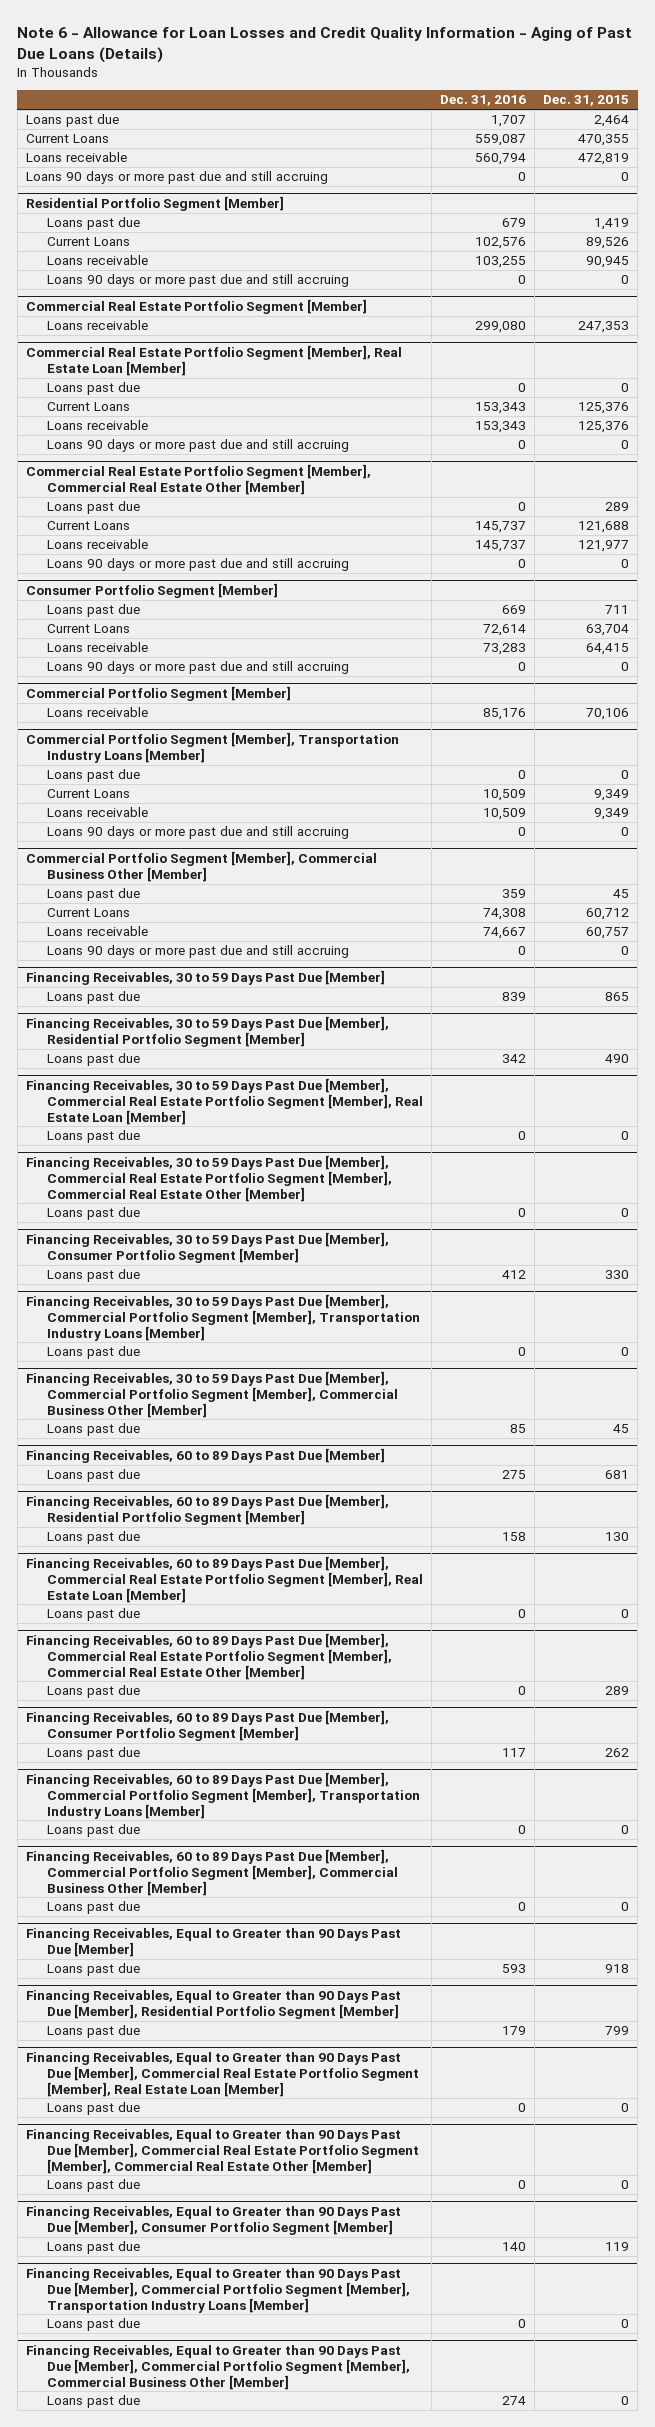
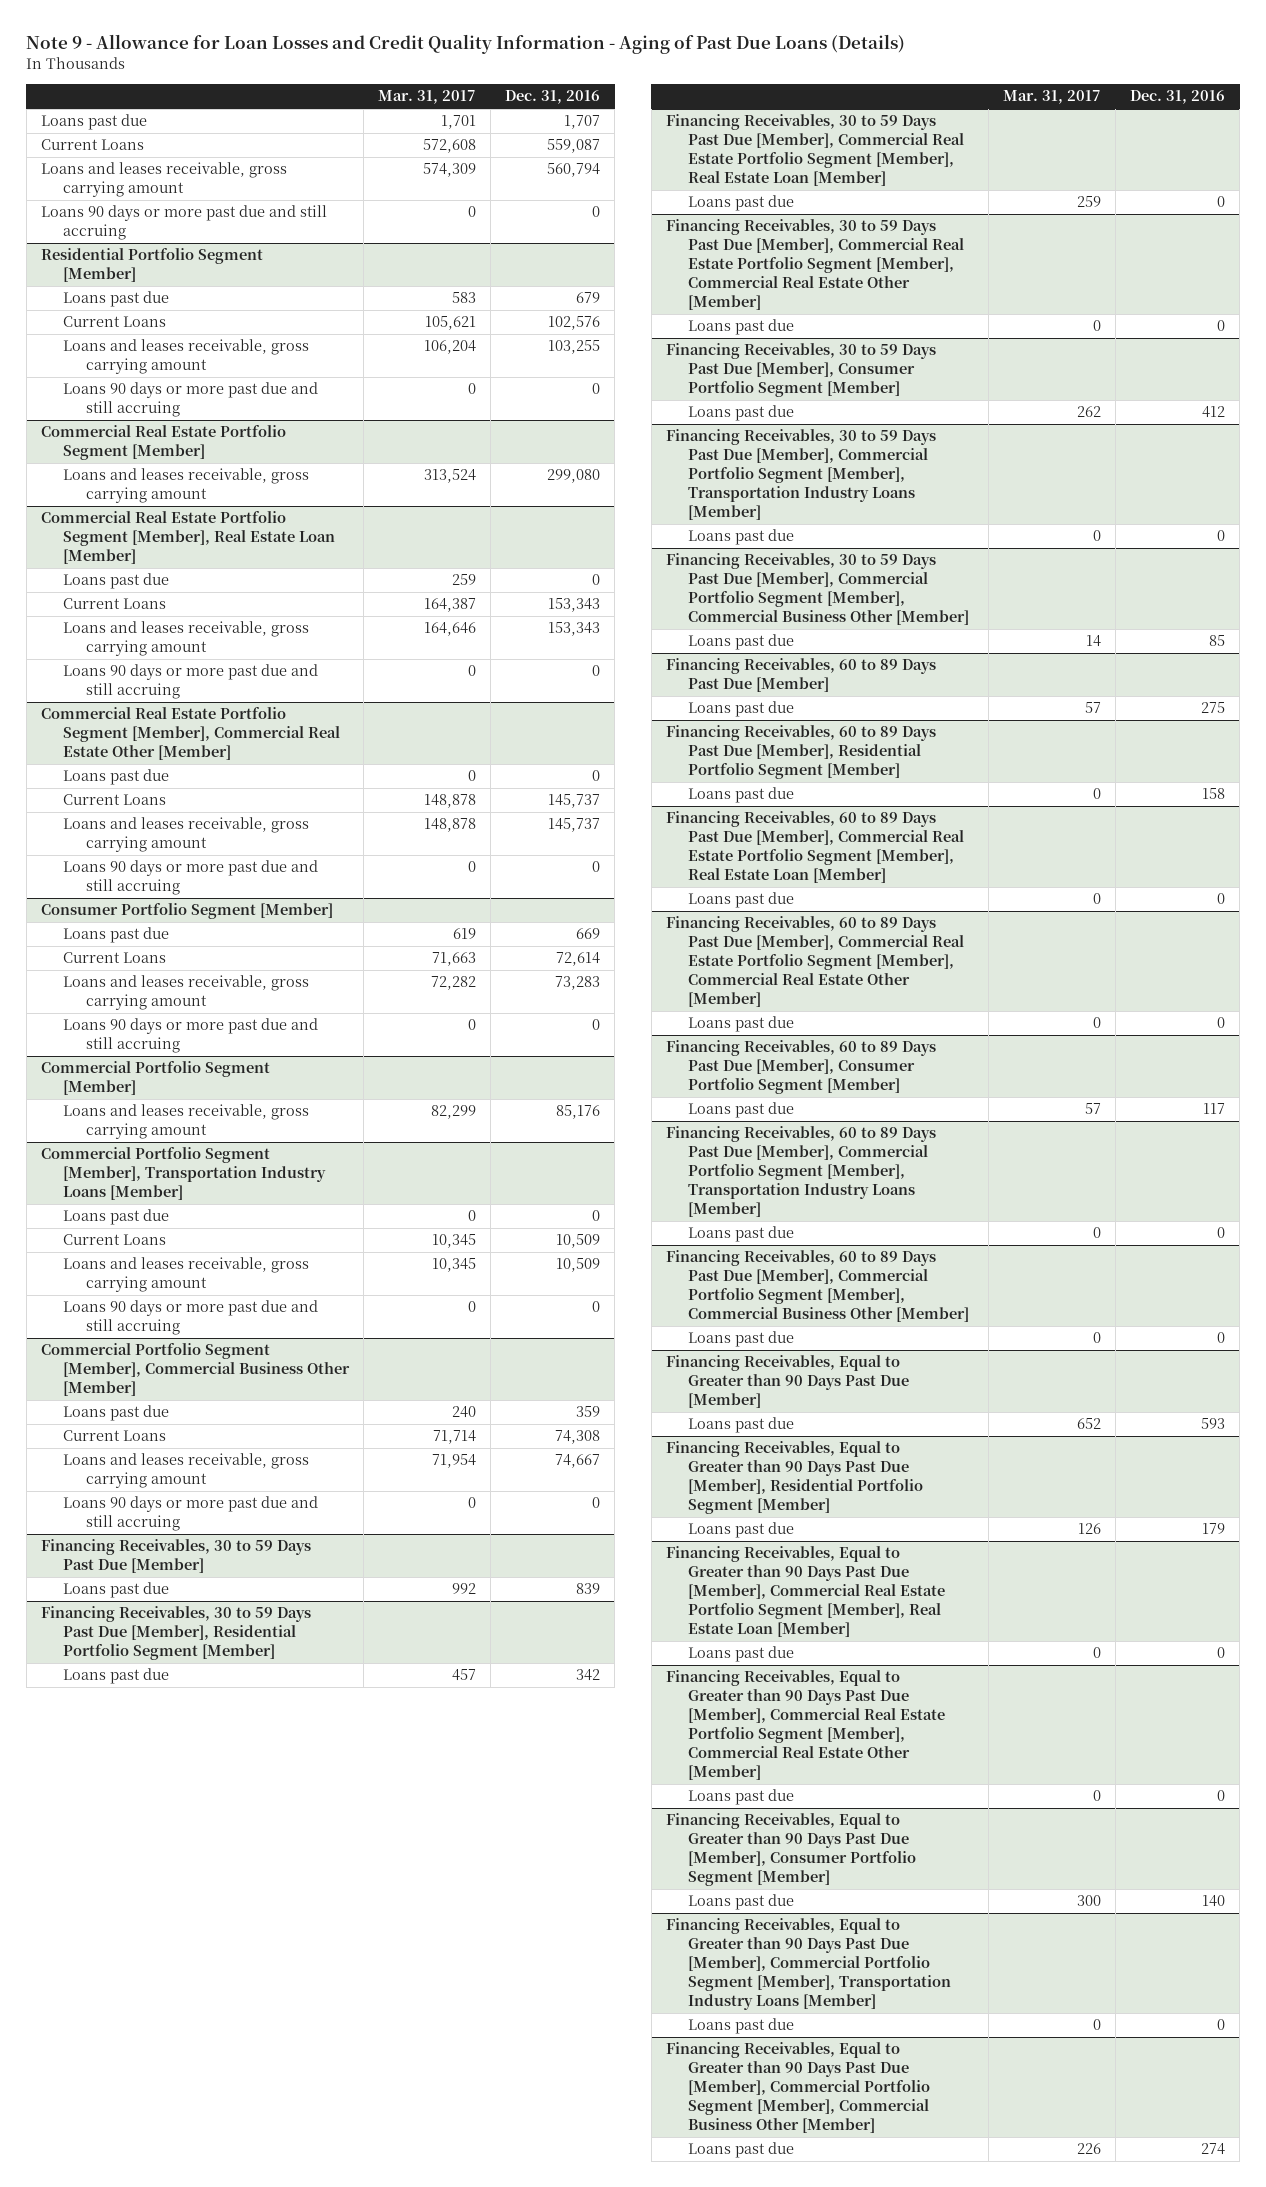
[17,27,633,63] Note 6 - Allowance for Loan Losses and Credit Quality Information - Aging of Past Due Loans (Details) -> [26,34,906,55] Note 9 - Allowance for Loan Losses and Credit Quality Information - Aging of Past Due Loans (Details)
[542,95,629,107] Dec. 31, 2015 -> none
none -> [378,90,477,105] Mar. 31, 2017
[25,152,127,163] Loans receivable -> [40,162,287,198] Loans and leases receivable, gross carrying amount
[46,255,148,266] Loans receivable -> [63,339,310,375] Loans and leases receivable, gross carrying amount
[46,320,148,331] Loans receivable -> [63,468,310,504] Loans and leases receivable, gross carrying amount
[46,420,148,431] Loans receivable -> [63,621,310,657] Loans and leases receivable, gross carrying amount
[46,539,148,550] Loans receivable -> [63,817,310,853] Loans and leases receivable, gross carrying amount
[46,642,148,653] Loans receivable -> [63,975,310,1011] Loans and leases receivable, gross carrying amount
[46,707,148,718] Loans receivable -> [63,1104,310,1140] Loans and leases receivable, gross carrying amount
[46,807,148,818] Loans receivable -> [63,1257,310,1293] Loans and leases receivable, gross carrying amount
[46,926,148,937] Loans receivable -> [63,1453,310,1489] Loans and leases receivable, gross carrying amount

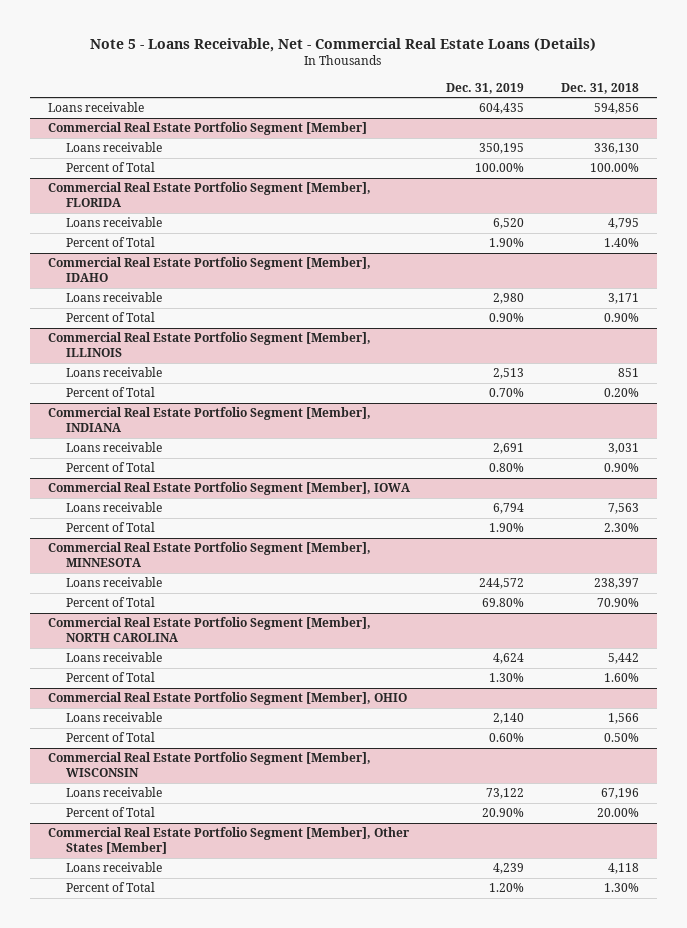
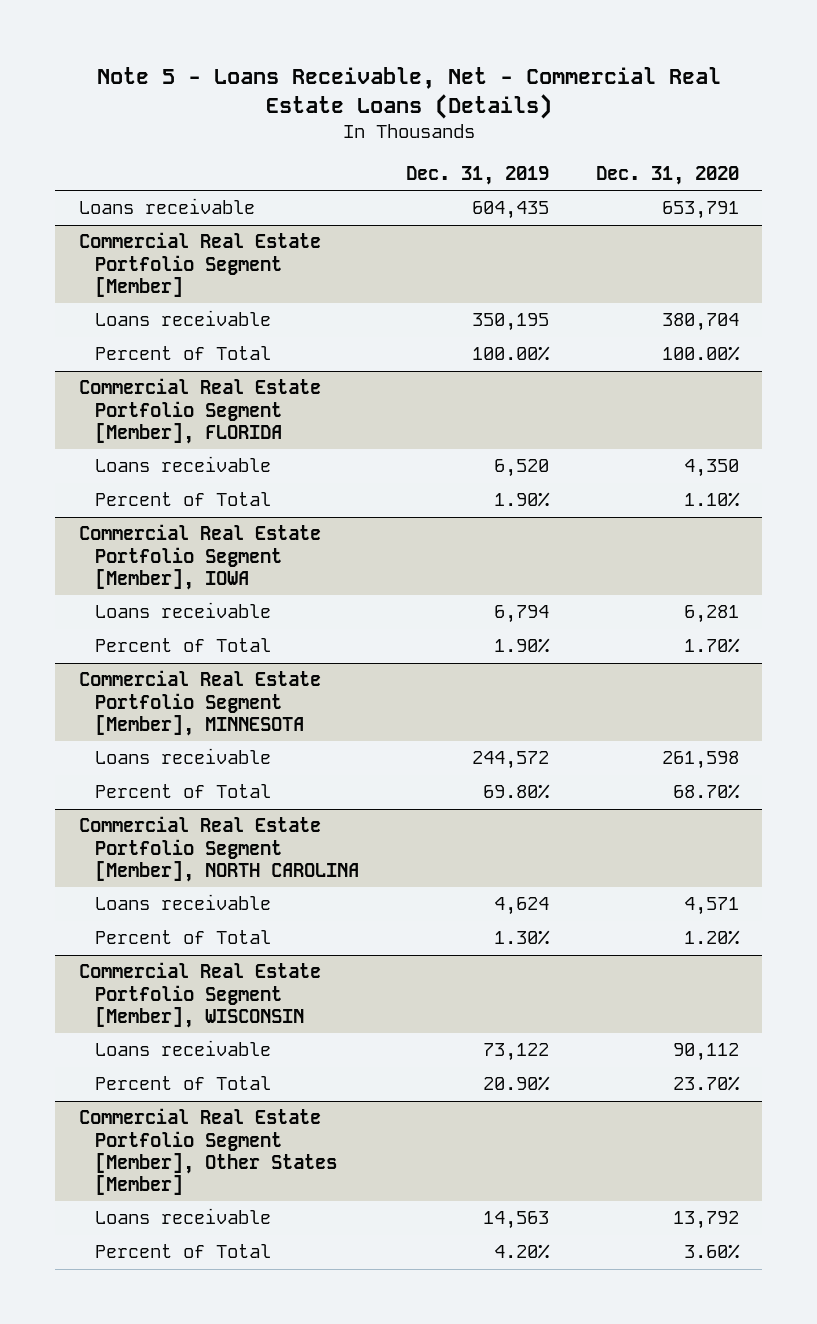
[560,82,639,94] Dec. 31, 2018 -> none
none -> [595,165,739,185] Dec. 31, 2020
[48,257,372,283] Commercial Real Estate Portfolio Segment [Member], IDAHO -> none
[65,292,162,303] Loans receivable -> none
[65,312,155,323] Percent of Total -> none
[48,332,372,358] Commercial Real Estate Portfolio Segment [Member], ILLINOIS -> none
[65,367,162,378] Loans receivable -> none
[65,387,155,398] Percent of Total -> none
[48,407,372,433] Commercial Real Estate Portfolio Segment [Member], INDIANA -> none
[65,442,162,453] Loans receivable -> none
[65,462,155,473] Percent of Total -> none
[48,692,408,706] Commercial Real Estate Portfolio Segment [Member], OHIO -> none
[65,712,162,723] Loans receivable -> none
[65,732,155,743] Percent of Total -> none
[493,863,525,875] 4,239 -> [482,1211,549,1230] 14,563
[489,883,525,893] 1.20% -> [493,1244,550,1260] 4.20%

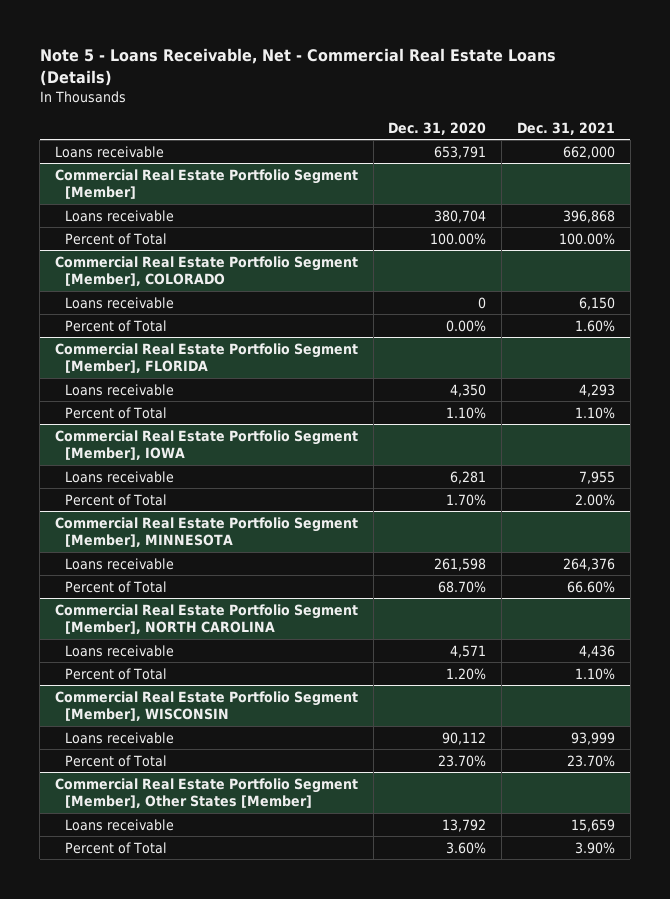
[405,165,549,185] Dec. 31, 2019 -> none
none -> [516,121,615,135] Dec. 31, 2021
none -> [54,255,358,287] Commercial Real Estate Portfolio Segment [Member], COLORADO
none -> [65,296,175,309] Loans receivable
none -> [65,319,168,332] Percent of Total

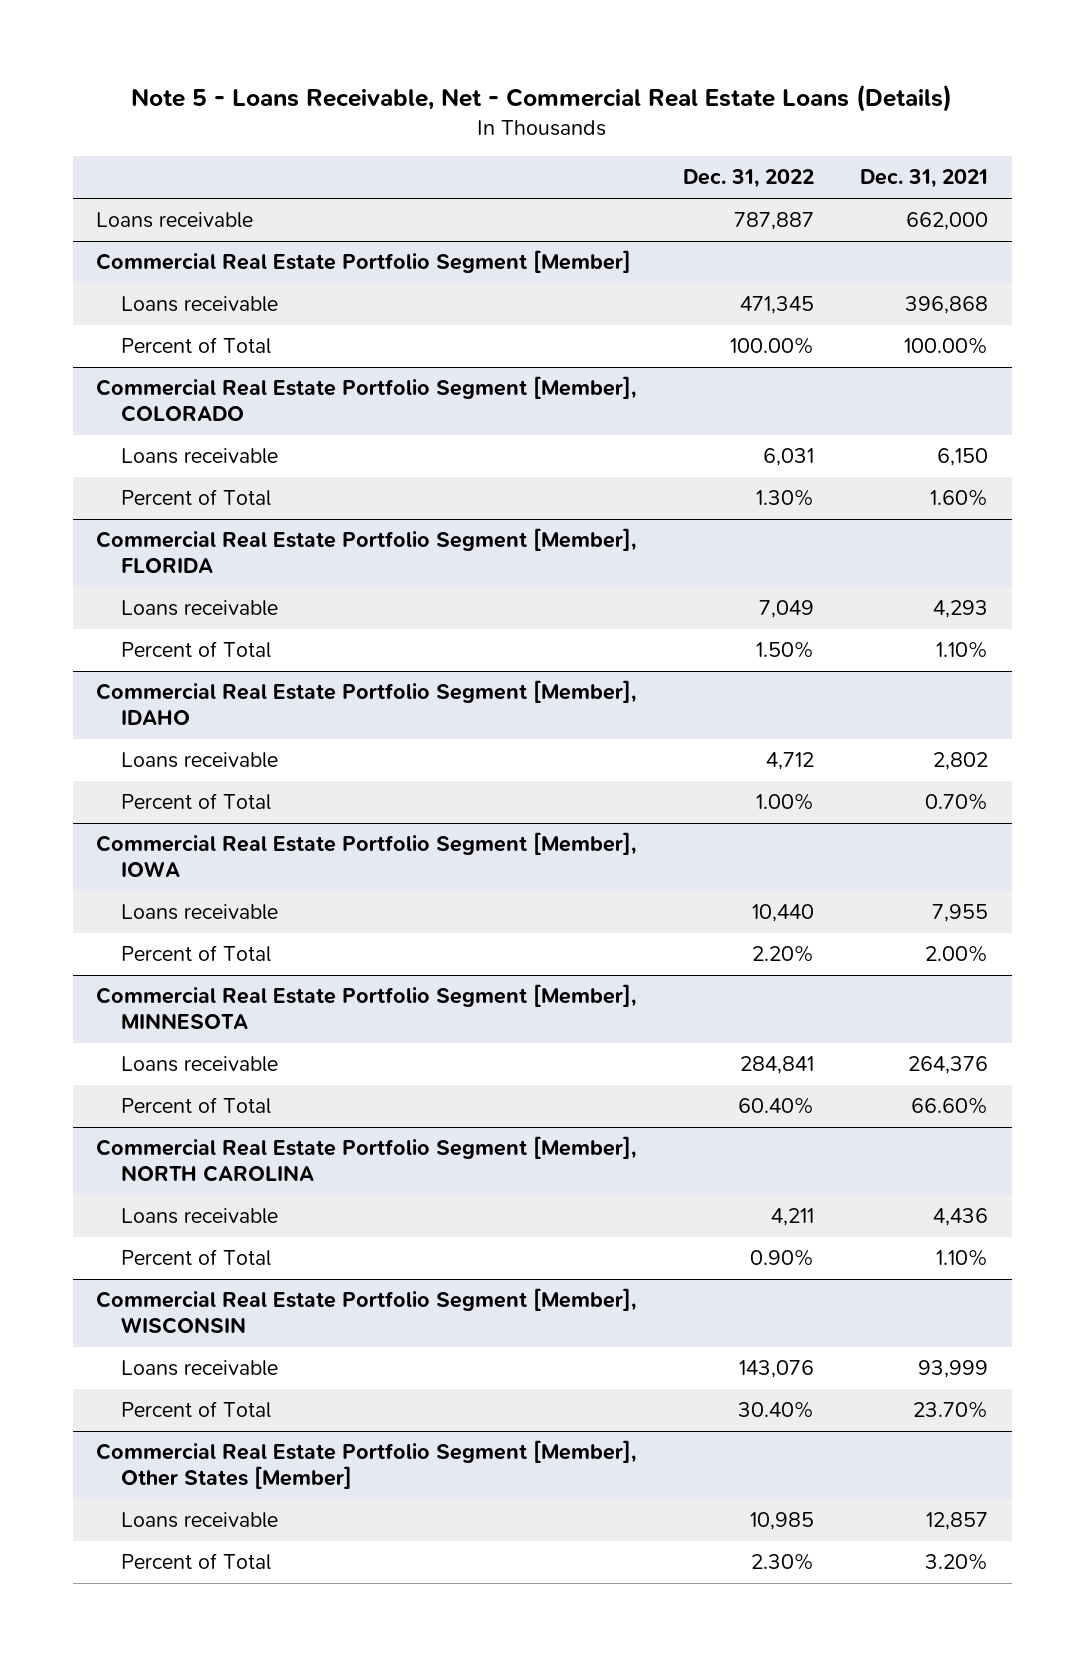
[388,121,487,135] Dec. 31, 2020 -> none
none -> [682,169,814,189] Dec. 31, 2022
none -> [96,680,637,726] Commercial Real Estate Portfolio Segment [Member], IDAHO
none -> [120,752,278,769] Loans receivable
none -> [120,793,271,811] Percent of Total
[570,818,615,832] 15,659 -> [926,1512,989,1531] 12,857
[574,841,615,854] 3.90% -> [925,1553,989,1571] 3.20%

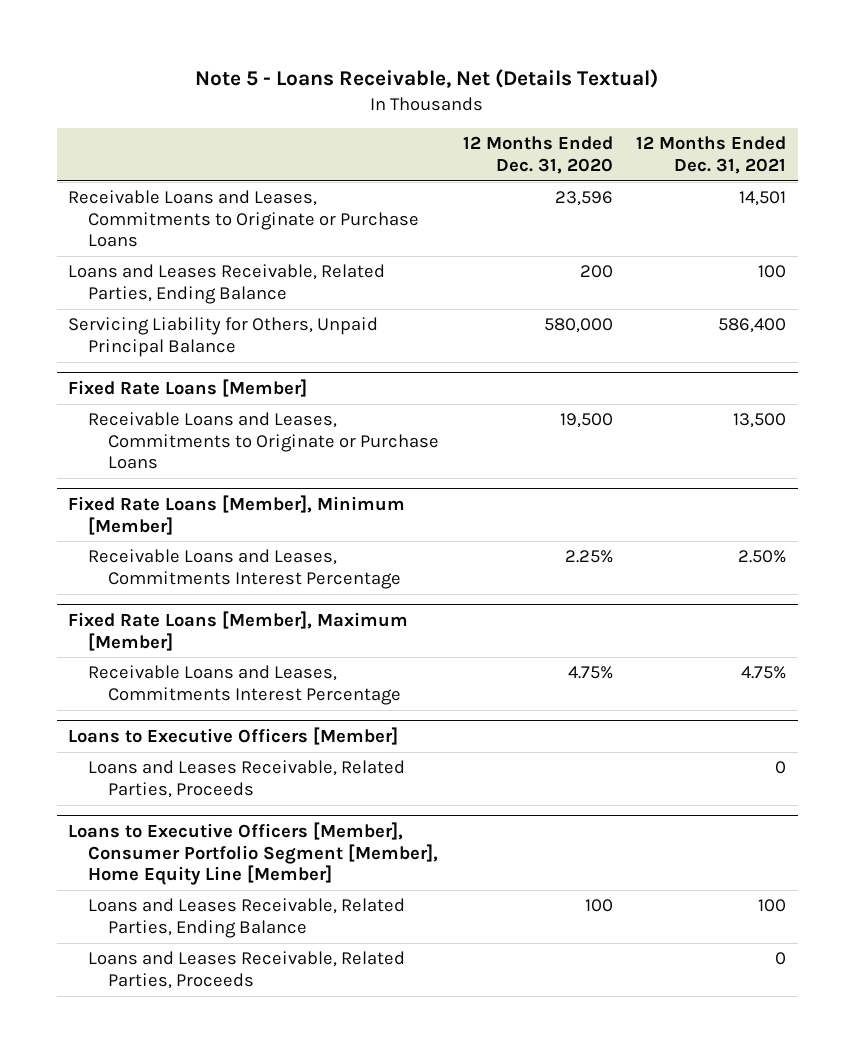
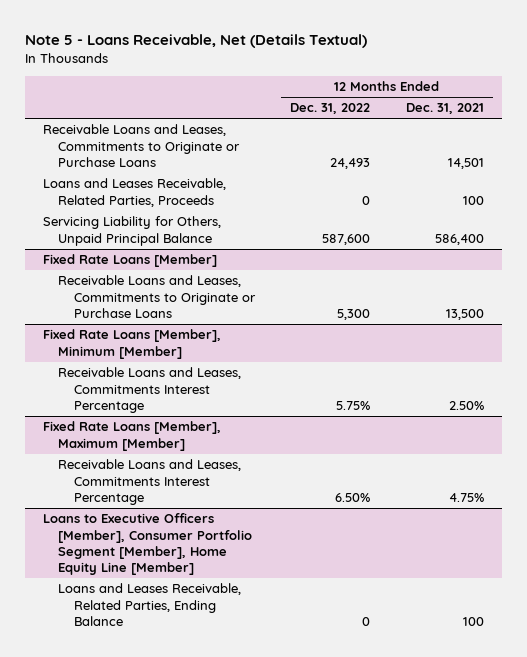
[462,136,613,174] 12 Months Ended Dec. 31, 2020 -> none
none -> [290,103,371,115] Dec. 31, 2022
[68,264,386,304] Loans and Leases Receivable, Related Parties, Ending Balance -> [42,178,226,207] Loans and Leases Receivable, Related Parties, Proceeds
[68,727,399,746] Loans to Executive Officers [Member] -> none
[88,760,406,798] Loans and Leases Receivable, Related Parties, Proceeds -> none
[88,951,406,989] Loans and Leases Receivable, Related Parties, Proceeds -> none

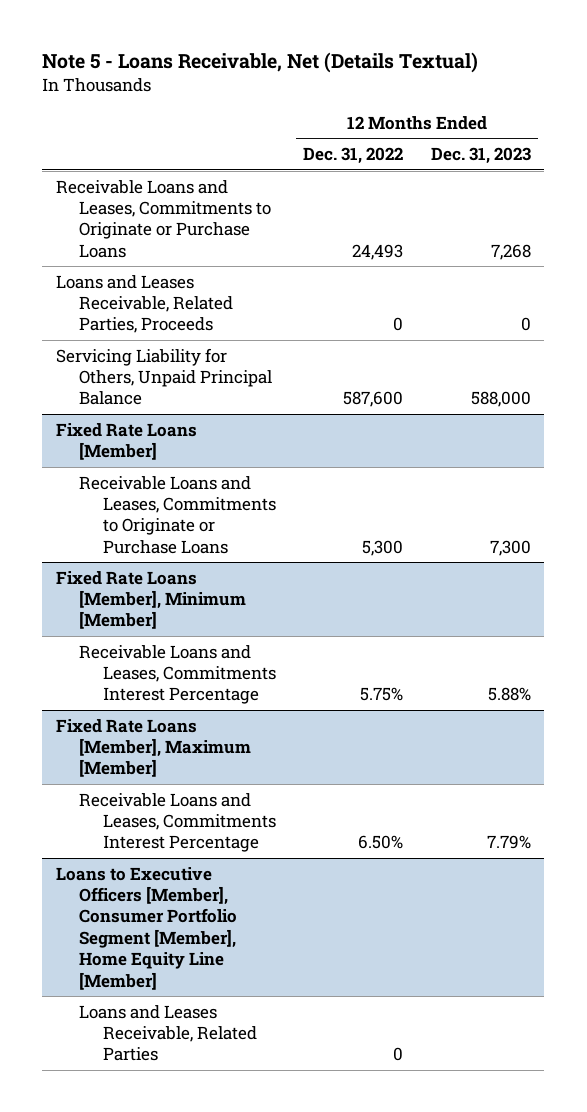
[405,103,484,115] Dec. 31, 2021 -> none
none -> [430,147,531,165] Dec. 31, 2023
[58,583,242,626] Loans and Leases Receivable, Related Parties, Ending Balance -> [79,1004,257,1062] Loans and Leases Receivable, Related Parties

